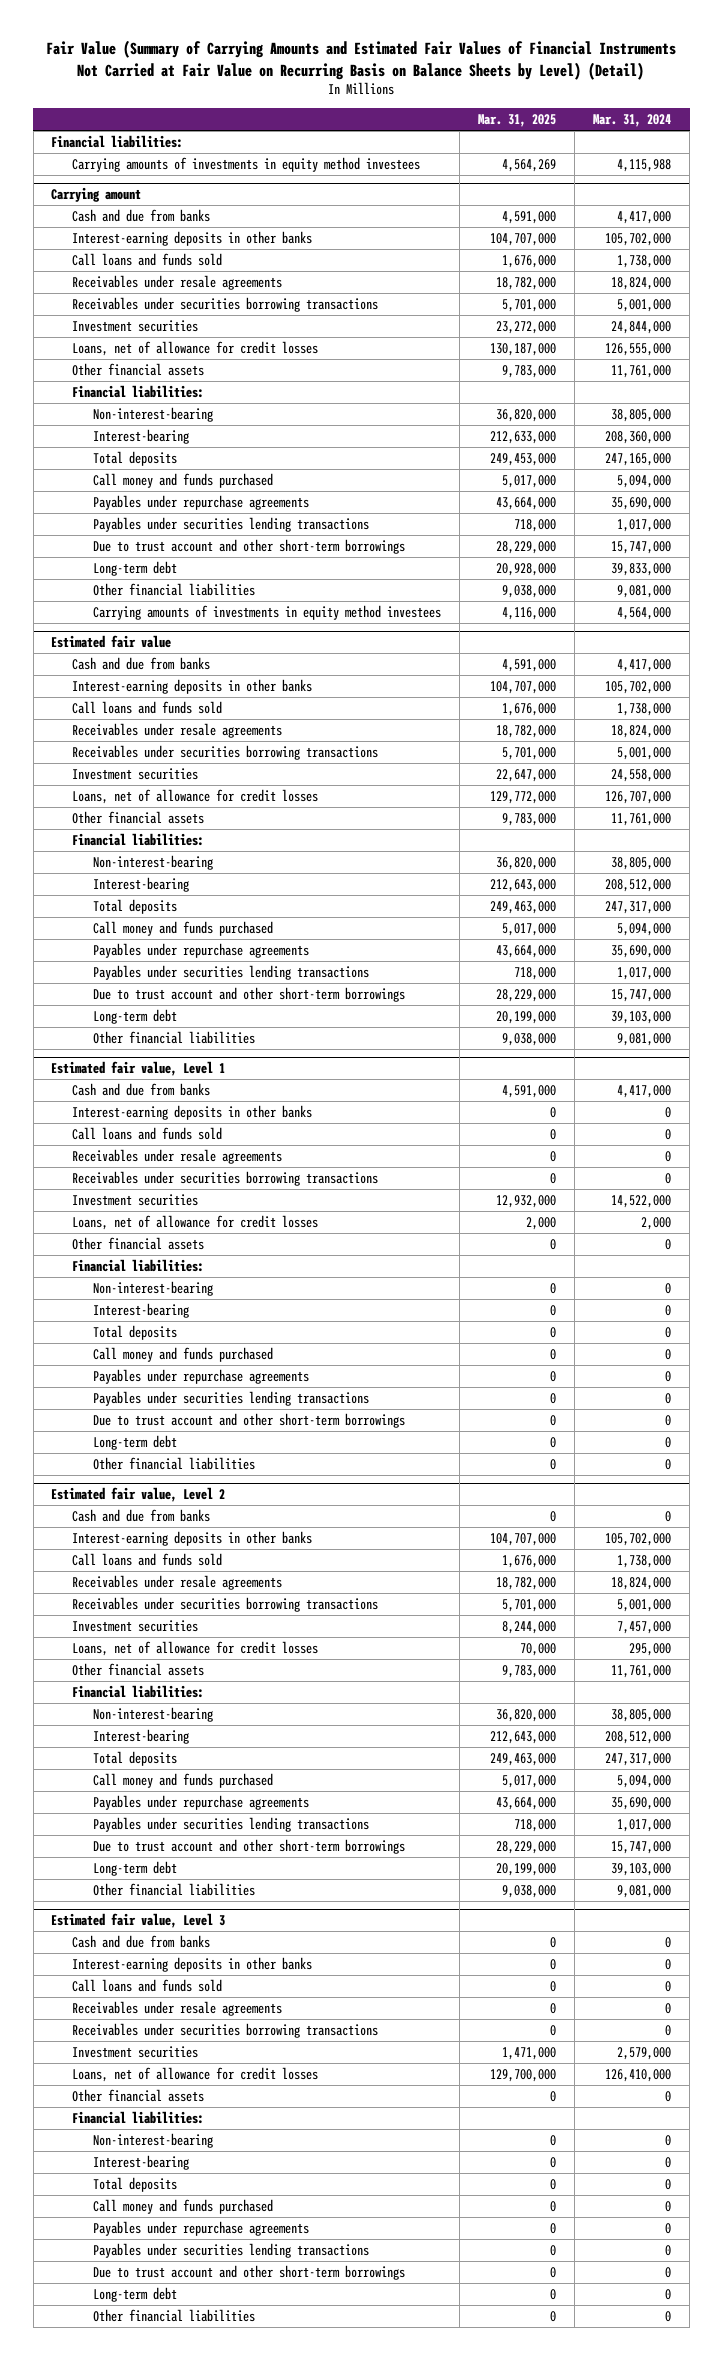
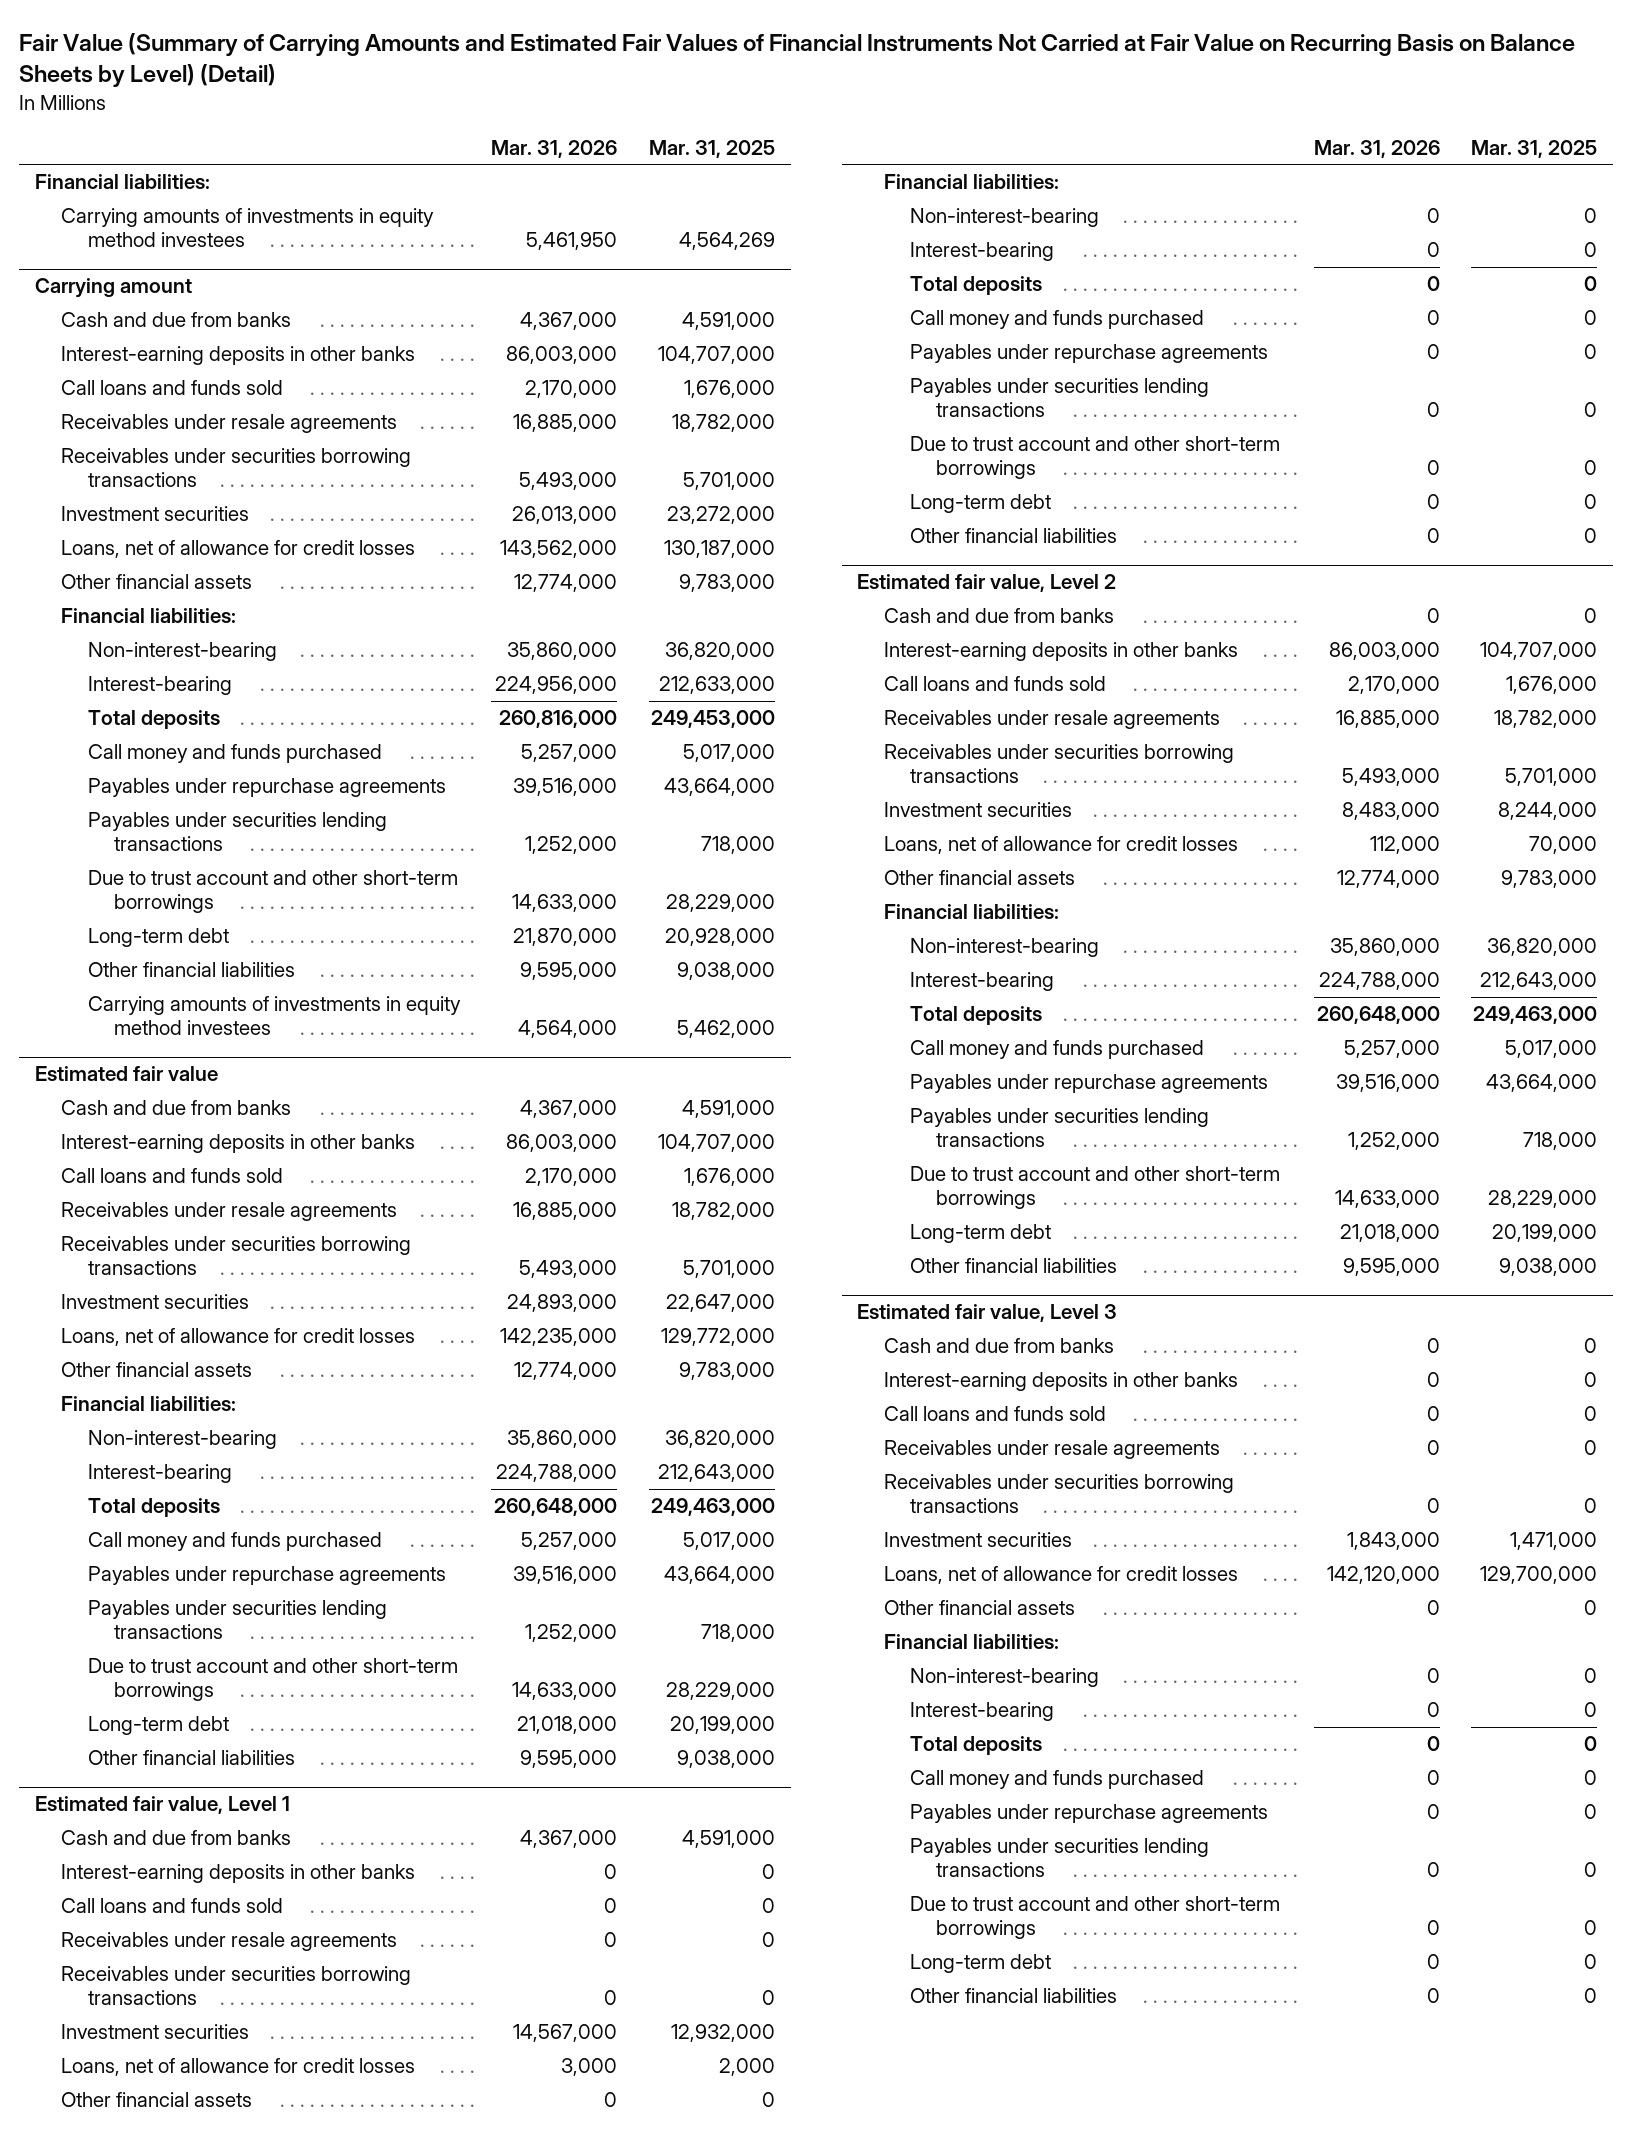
[593,114,672,128] Mar. 31, 2024 -> none
none -> [491,139,618,158] Mar. 31, 2026
[502,606,557,620] 4,116,000 -> [676,1020,775,1039] 5,462,000

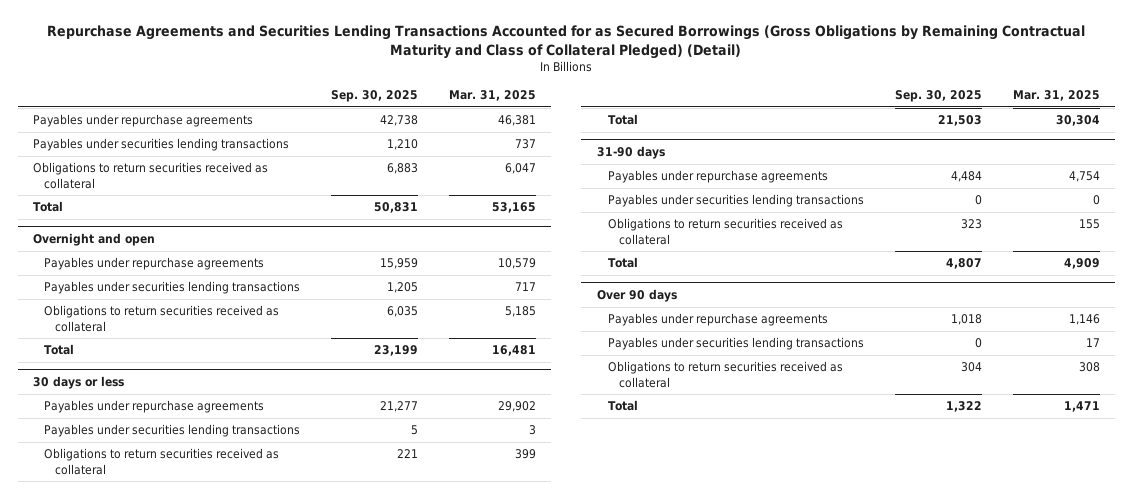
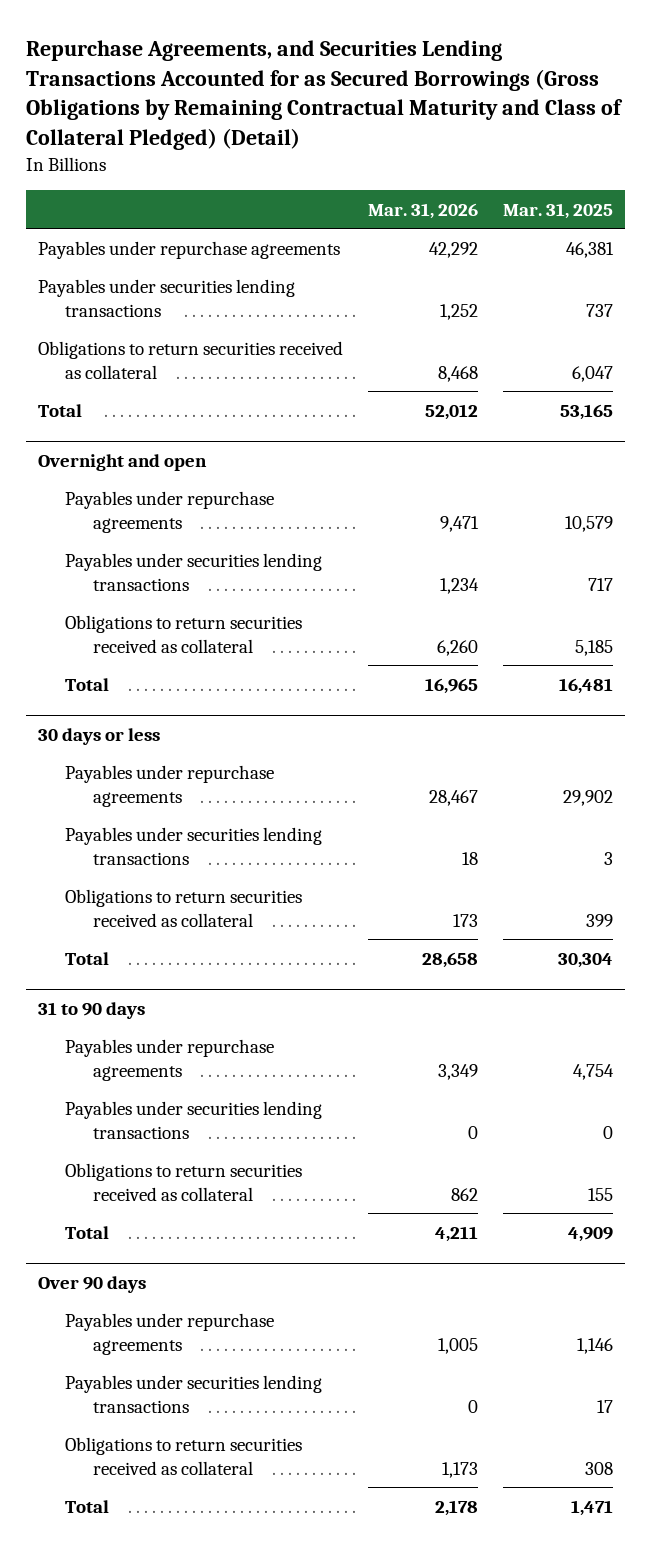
[47,25,1086,59] Repurchase Agreements and Securities Lending Transactions Accounted for as Secured Borrowings (Gross Obligations by Remaining Contractual Maturity and Class of Collateral Pledged) (Detail) -> [26,39,624,151] Repurchase Agreements, and Securities Lending Transactions Accounted for as Secured Borrowings (Gross Obligations by Remaining Contractual Maturity and Class of Collateral Pledged) (Detail)
[331,90,419,103] Sep. 30, 2025 -> none
none -> [367,202,478,219] Mar. 31, 2026
[596,146,665,160] 31-90 days -> [38,1001,146,1019] 31 to 90 days

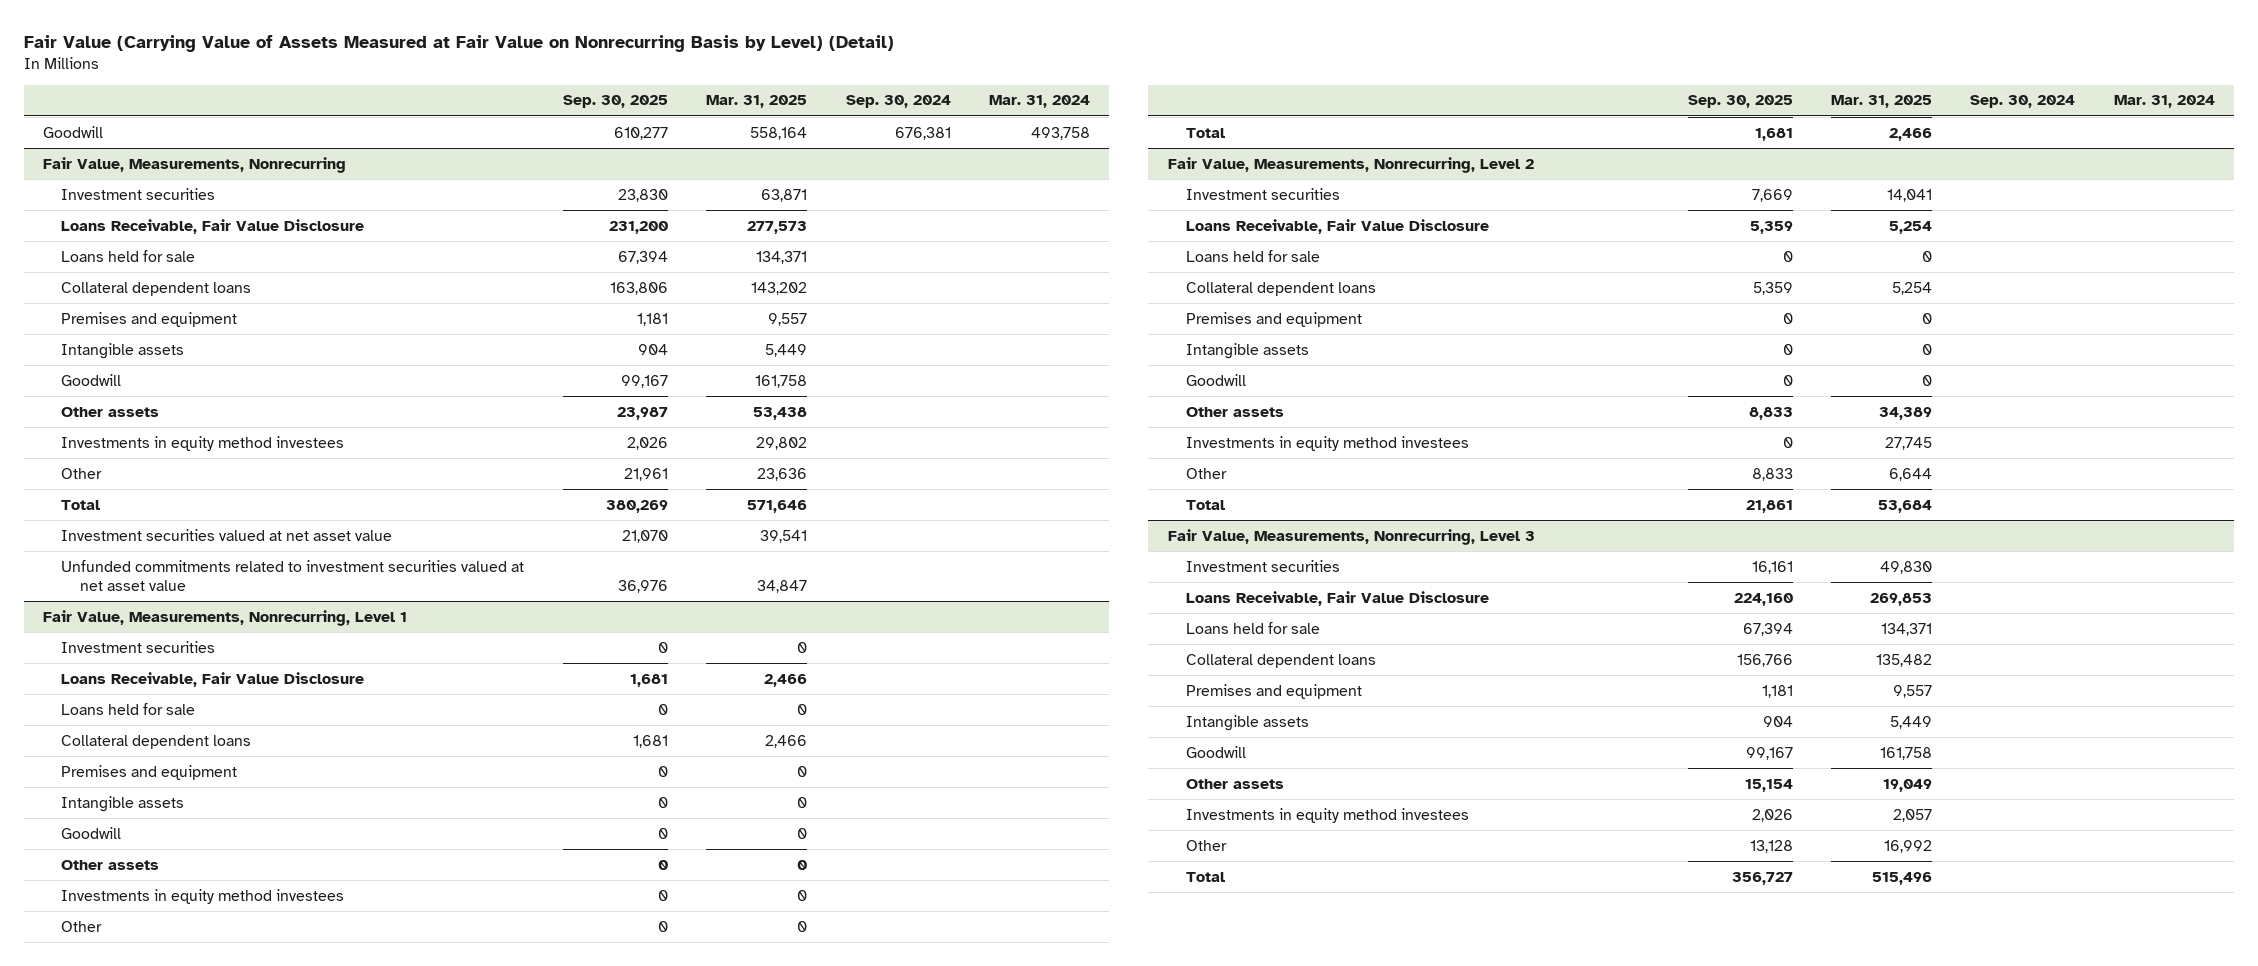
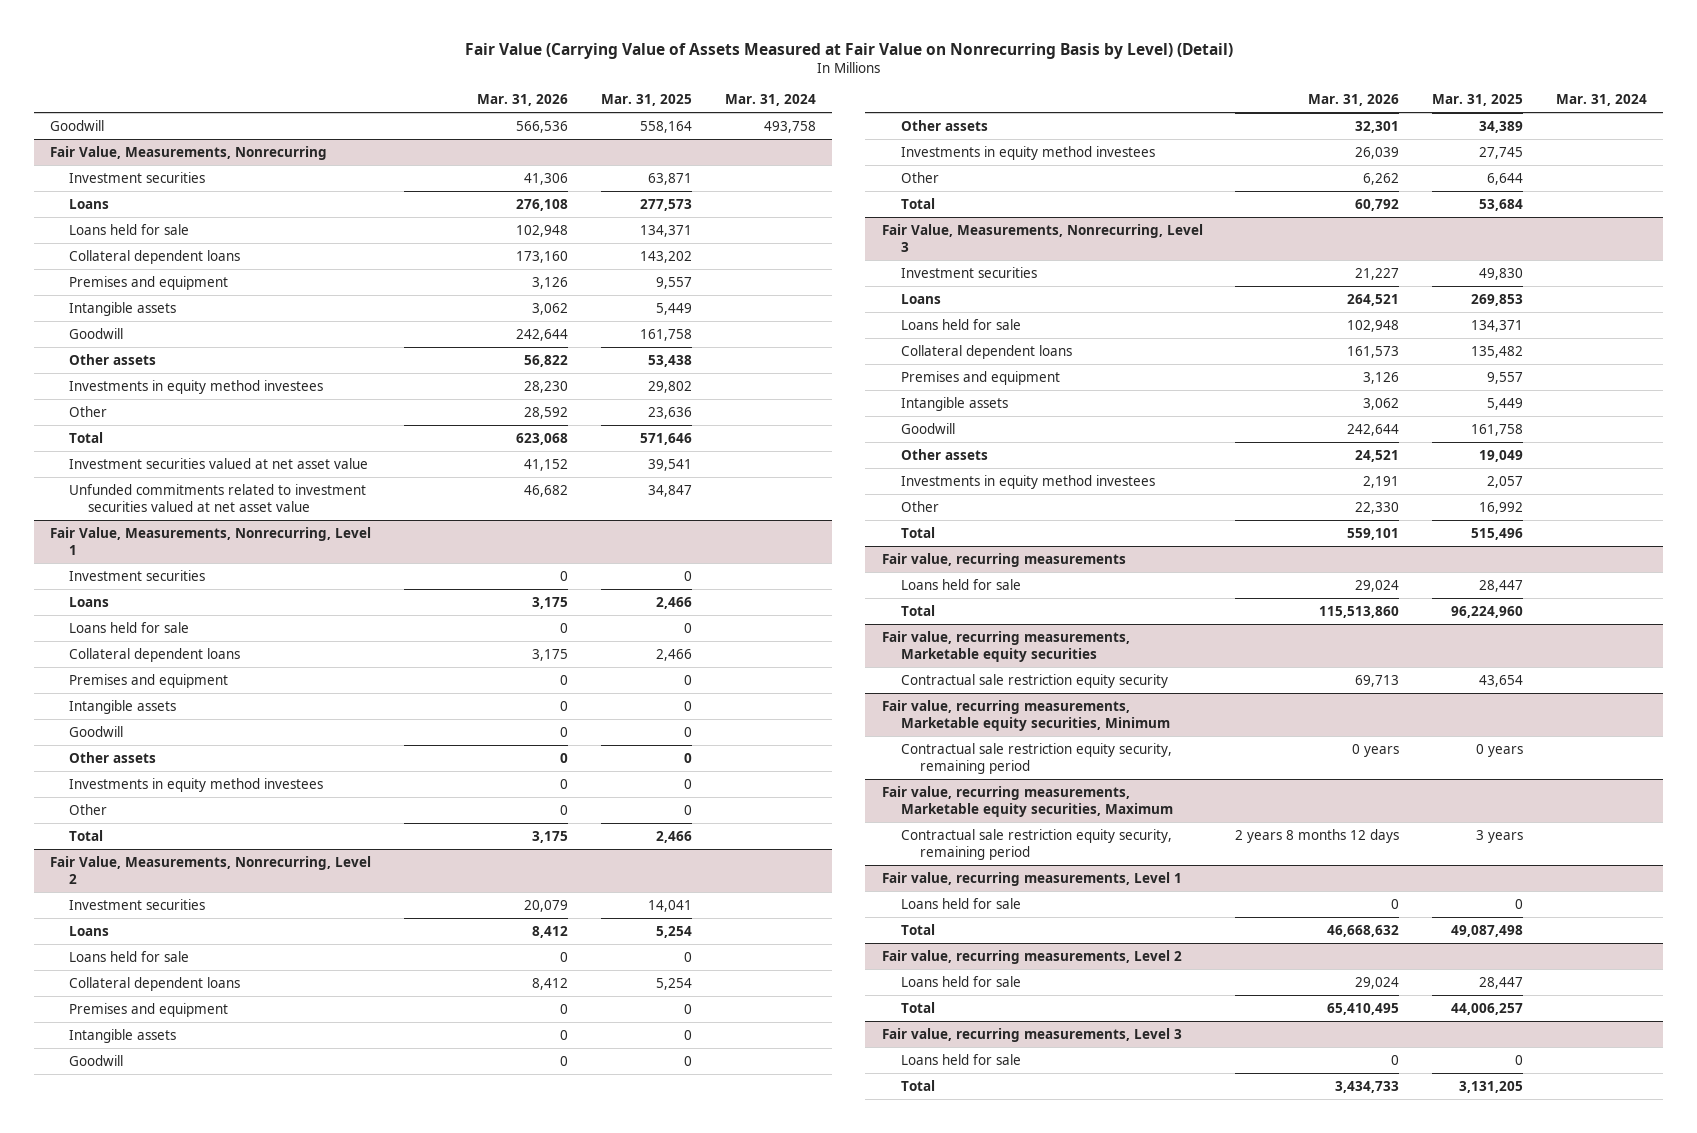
[562,95,668,109] Sep. 30, 2025 -> none
[845,95,951,109] Sep. 30, 2024 -> none
none -> [477,93,569,106] Mar. 31, 2026
[61,218,365,234] Loans Receivable, Fair Value Disclosure -> [69,198,110,209] Loans
[61,671,365,687] Loans Receivable, Fair Value Disclosure -> [69,596,110,607] Loans
[1186,218,1490,234] Loans Receivable, Fair Value Disclosure -> [69,925,110,936] Loans
[1186,590,1490,606] Loans Receivable, Fair Value Disclosure -> [900,293,941,304] Loans
none -> [881,552,1126,567] Fair value, recurring measurements
none -> [900,578,1021,590] Loans held for sale
none -> [900,604,935,616] Total
none -> [881,630,1130,663] Fair value, recurring measurements, Marketable equity securities
none -> [900,673,1168,688] Contractual sale restriction equity security
none -> [881,699,1170,732] Fair value, recurring measurements, Marketable equity securities, Minimum
none -> [900,742,1172,775] Contractual sale restriction equity security, remaining period
none -> [881,785,1173,818] Fair value, recurring measurements, Marketable equity securities, Maximum
none -> [900,828,1172,861] Contractual sale restriction equity security, remaining period
none -> [881,871,1182,886] Fair value, recurring measurements, Level 1
none -> [900,897,1021,909] Loans held for sale
none -> [900,923,935,935] Total
none -> [881,949,1182,964] Fair value, recurring measurements, Level 2
none -> [900,975,1021,987] Loans held for sale
none -> [900,1001,935,1013] Total
none -> [881,1027,1182,1042] Fair value, recurring measurements, Level 3
none -> [900,1053,1021,1065] Loans held for sale
none -> [900,1079,935,1091] Total

